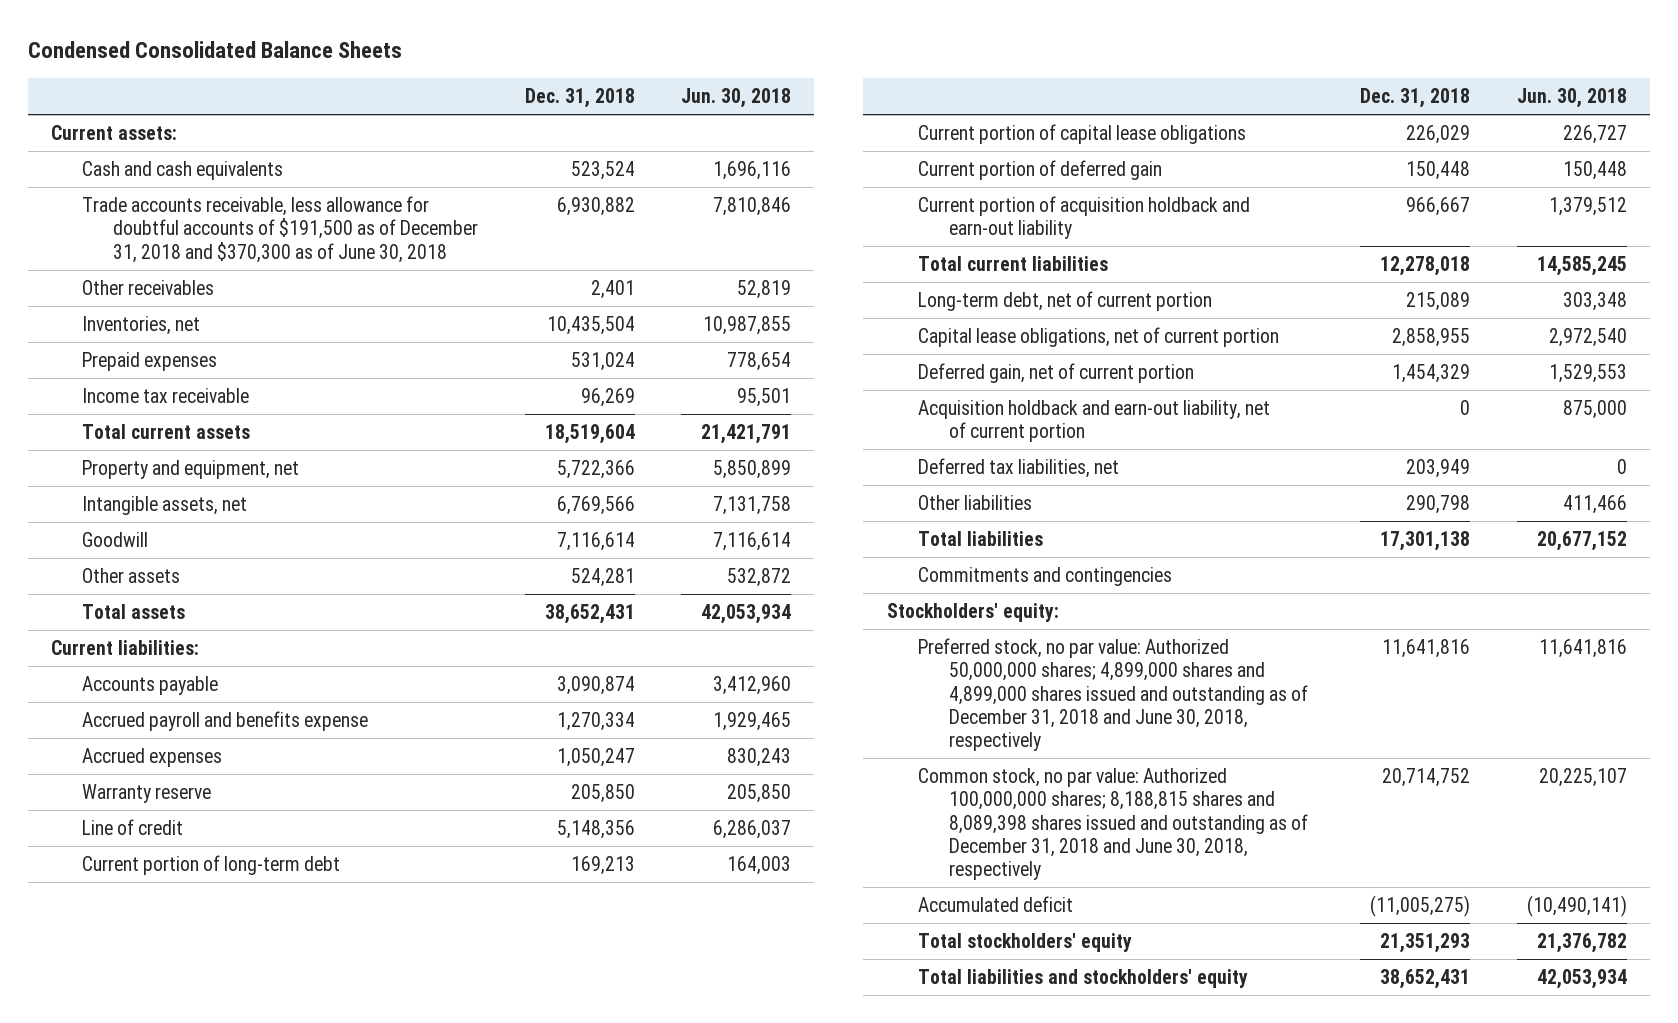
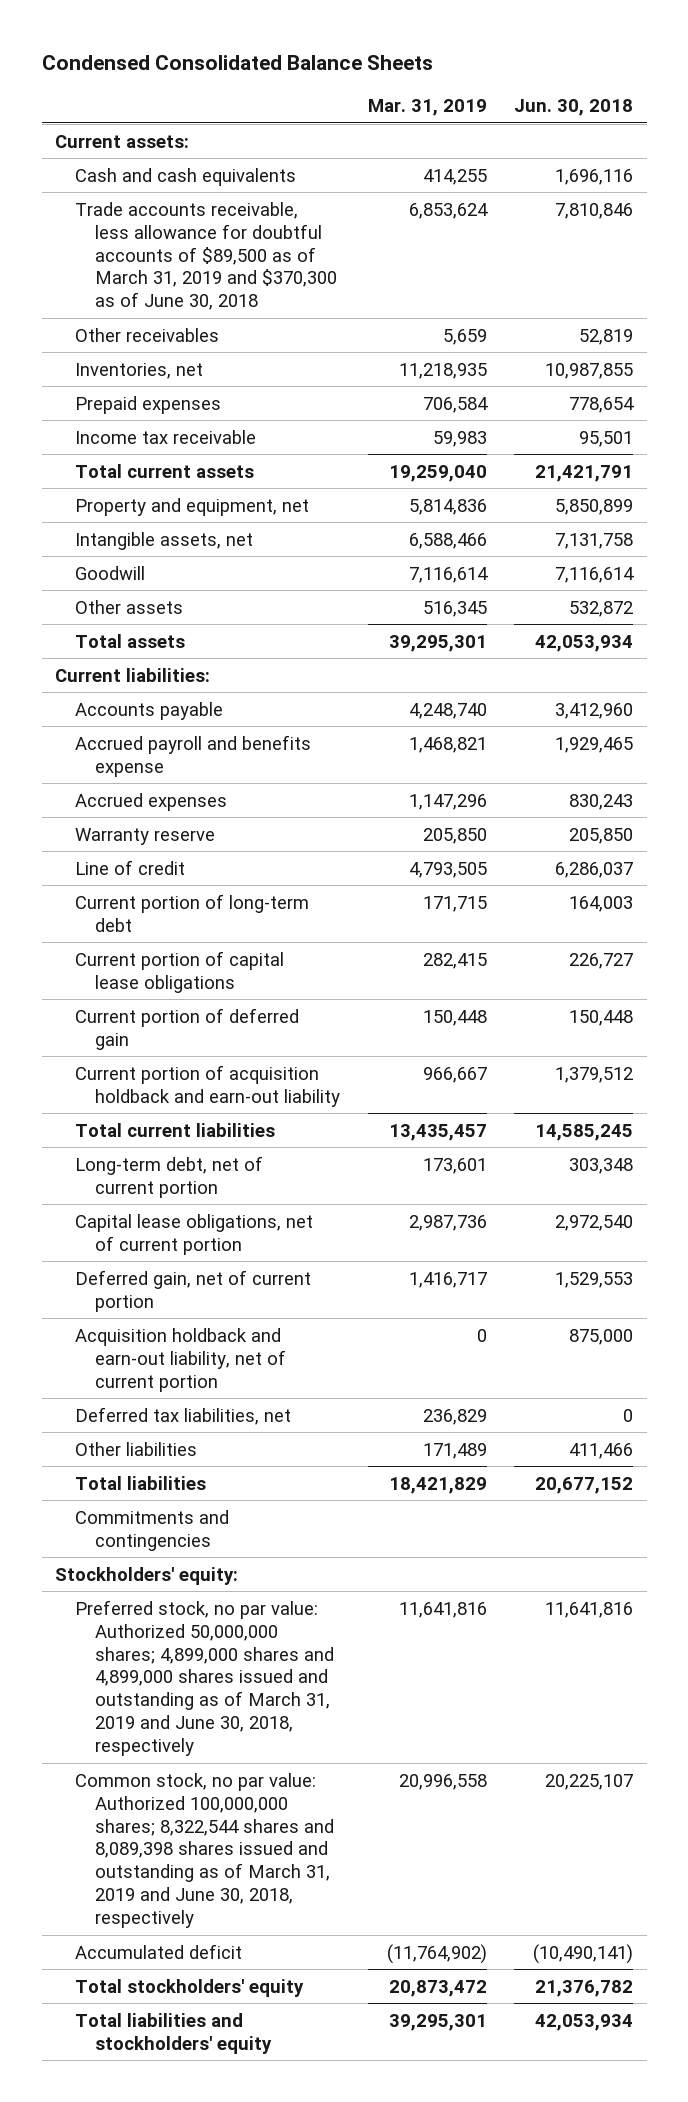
[524,87,635,108] Dec. 31, 2018 -> none
none -> [367,99,487,117] Mar. 31, 2019
[82,196,479,263] Trade accounts receivable, less allowance for doubtful accounts of $191,500 as of December 31, 2018 and $370,300 as of June 30, 2018 -> [75,201,338,311] Trade accounts receivable, less allowance for doubtful accounts of $89,500 as of March 31, 2019 and $370,300 as of June 30, 2018
[917,638,1308,752] Preferred stock, no par value: Authorized 50,000,000 shares; 4,899,000 shares and 4,899,000 shares issued and outstanding as of December 31, 2018 and June 30, 2018, respectively -> [75,1599,335,1757] Preferred stock, no par value: Authorized 50,000,000 shares; 4,899,000 shares and 4,899,000 shares issued and outstanding as of March 31, 2019 and June 30, 2018, respectively
[917,768,1308,881] Common stock, no par value: Authorized 100,000,000 shares; 8,188,815 shares and 8,089,398 shares issued and outstanding as of December 31, 2018 and June 30, 2018, respectively -> [75,1772,335,1929] Common stock, no par value: Authorized 100,000,000 shares; 8,322,544 shares and 8,089,398 shares issued and outstanding as of March 31, 2019 and June 30, 2018, respectively

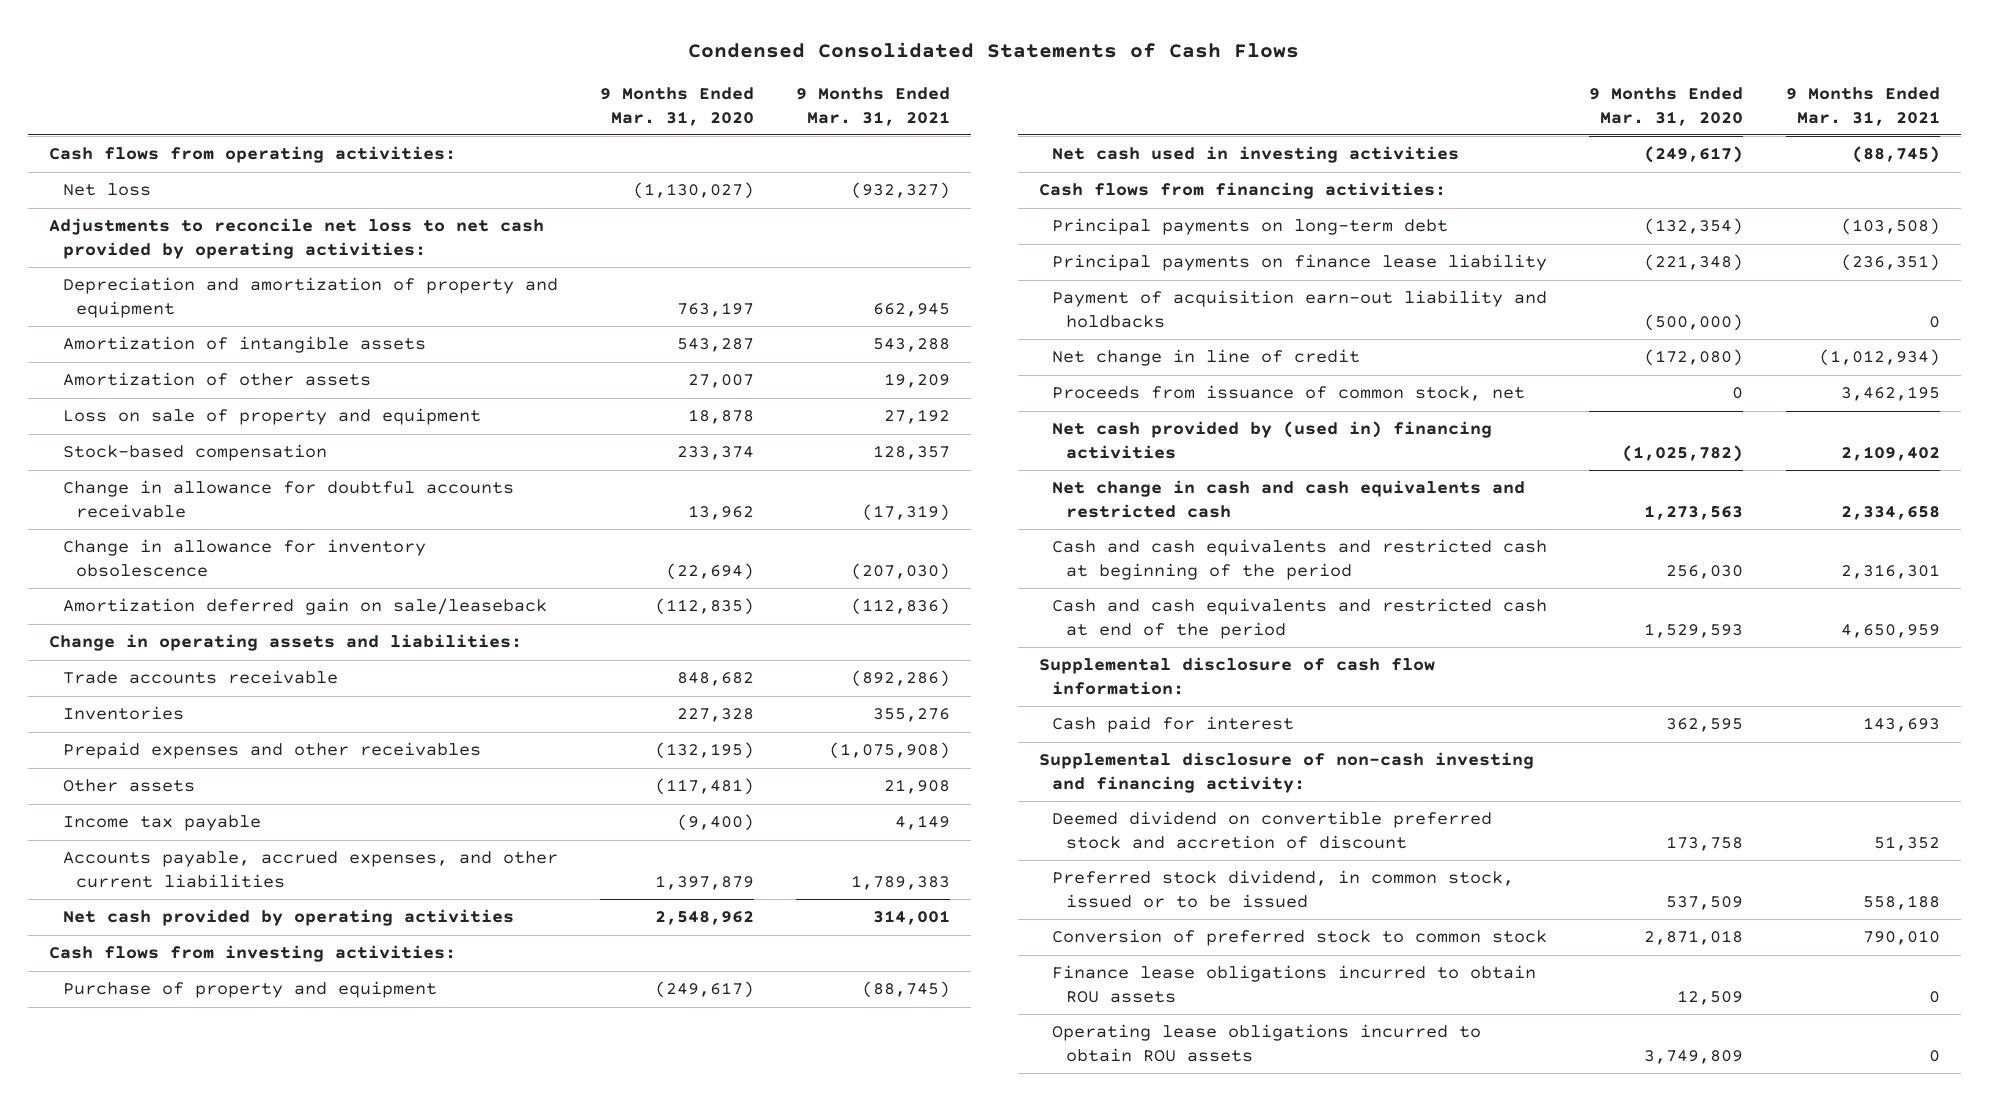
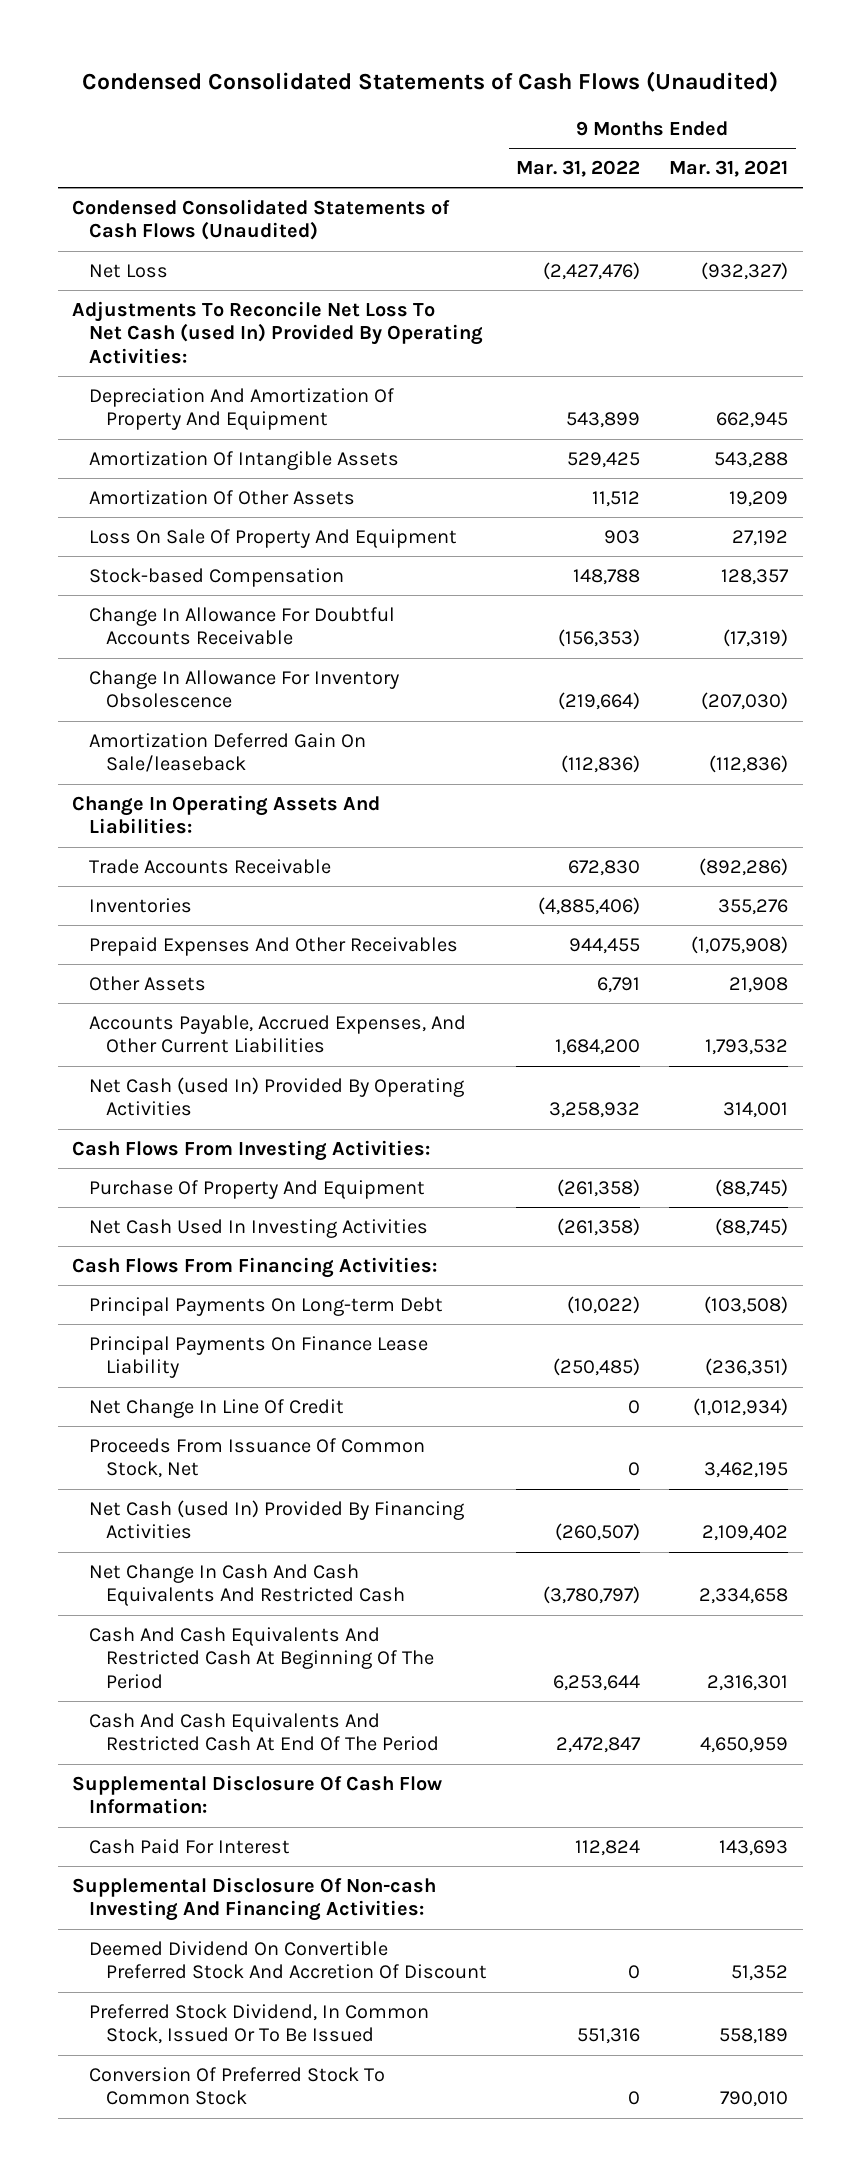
[688,41,1300,58] Condensed Consolidated Statements of Cash Flows -> [82,70,779,92] Condensed Consolidated Statements of Cash Flows (Unaudited)
[599,86,754,126] 9 Months Ended Mar. 31, 2020 -> none
none -> [516,160,641,178] Mar. 31, 2022
[49,146,457,164] Cash flows from operating activities: -> none
none -> [72,198,451,241] Condensed Consolidated Statements of Cash Flows (Unaudited)
[62,183,151,197] Net loss -> [89,263,169,278] Net Loss
[49,218,545,260] Adjustments to reconcile net loss to net cash provided by operating activities: -> [72,300,484,364] Adjustments To Reconcile Net Loss To Net Cash (used In) Provided By Operating Activities:
[62,277,558,319] Depreciation and amortization of property and equipment -> [89,387,395,431] Depreciation And Amortization Of Property And Equipment
[62,336,426,354] Amortization of intangible assets -> [89,450,400,470] Amortization Of Intangible Assets
[62,372,371,387] Amortization of other assets -> [89,489,356,505] Amortization Of Other Assets
[62,408,481,426] Loss on sale of property and equipment -> [89,528,458,548] Loss On Sale Of Property And Equipment
[62,444,327,462] Stock-based compensation -> [89,567,345,587] Stock-based Compensation
[62,480,514,519] Change in allowance for doubtful accounts receivable -> [89,606,396,646] Change In Allowance For Doubtful Accounts Receivable
[62,539,426,578] Change in allowance for inventory obsolescence -> [89,669,400,709] Change In Allowance For Inventory Obsolescence
[62,598,547,616] Amortization deferred gain on sale/leaseback -> [89,732,367,773] Amortization Deferred Gain On Sale/leaseback
[49,634,523,652] Change in operating assets and liabilities: -> [72,794,381,835] Change In Operating Assets And Liabilities:
[62,670,338,685] Trade accounts receivable -> [89,858,332,874] Trade Accounts Receivable
[62,815,261,832] Income tax payable -> none
[1052,290,1548,329] Payment of acquisition earn-out liability and holdbacks -> none
[1052,965,1537,1004] Finance lease obligations incurred to obtain ROU assets -> none
[1052,1024,1482,1063] Operating lease obligations incurred to obtain ROU assets -> none
[62,742,481,760] Prepaid expenses and other receivables -> [89,936,459,956] Prepaid Expenses And Other Receivables
[62,779,195,793] Other assets -> [89,975,207,991] Other Assets
[62,851,558,889] Accounts payable, accrued expenses, and other current liabilities -> [89,1014,467,1054] Accounts Payable, Accrued Expenses, And Other Current Liabilities
[850,875,950,891] 1,789,383 -> [705,1039,789,1056] 1,793,532
[62,909,514,927] Net cash provided by operating activities -> [89,1076,465,1117] Net Cash (used In) Provided By Operating Activities
[49,945,457,963] Cash flows from investing activities: -> [72,1139,431,1161] Cash Flows From Investing Activities:
[62,981,437,999] Purchase of property and equipment -> [89,1179,426,1199] Purchase Of Property And Equipment
[1052,146,1460,164] Net cash used in investing activities -> [89,1218,429,1238] Net Cash Used In Investing Activities
[1038,182,1446,200] Cash flows from financing activities: -> [72,1256,438,1278] Cash Flows From Financing Activities:
[1052,218,1449,236] Principal payments on long-term debt -> [89,1296,444,1316] Principal Payments On Long-term Debt
[1052,254,1548,272] Principal payments on finance lease liability -> [89,1335,429,1379] Principal Payments On Finance Lease Liability
[1052,349,1361,367] Net change in line of credit -> [89,1398,345,1418] Net Change In Line Of Credit
[1052,385,1526,402] Proceeds from issuance of common stock, net -> [89,1437,426,1479] Proceeds From Issuance Of Common Stock, Net
[1052,421,1493,460] Net cash provided by (used in) financing activities -> [89,1499,465,1540] Net Cash (used In) Provided By Financing Activities
[1052,480,1526,519] Net change in cash and cash equivalents and restricted cash -> [89,1563,405,1607] Net Change In Cash And Cash Equivalents And Restricted Cash
[1052,539,1548,581] Cash and cash equivalents and restricted cash at beginning of the period -> [89,1626,434,1689] Cash And Cash Equivalents And Restricted Cash At Beginning Of The Period
[1052,598,1548,640] Cash and cash equivalents and restricted cash at end of the period -> [89,1712,439,1752] Cash And Cash Equivalents And Restricted Cash At End Of The Period
[1038,657,1435,696] Supplemental disclosure of cash flow information: -> [72,1774,443,1815] Supplemental Disclosure Of Cash Flow Information:
[1052,716,1295,734] Cash paid for interest -> [89,1838,291,1854] Cash Paid For Interest
[1038,752,1534,794] Supplemental disclosure of non-cash investing and financing activity: -> [72,1876,437,1922] Supplemental Disclosure Of Non-cash Investing And Financing Activities:
[1052,811,1493,850] Deemed dividend on convertible preferred stock and accretion of discount -> [89,1940,487,1980] Deemed Dividend On Convertible Preferred Stock And Accretion Of Discount
[1052,870,1515,909] Preferred stock dividend, in common stock, issued or to be issued -> [89,2003,430,2045] Preferred Stock Dividend, In Common Stock, Issued Or To Be Issued
[1862,895,1940,911] 558,188 -> [719,2028,789,2045] 558,189
[1052,929,1548,947] Conversion of preferred stock to common stock -> [89,2066,386,2106] Conversion Of Preferred Stock To Common Stock

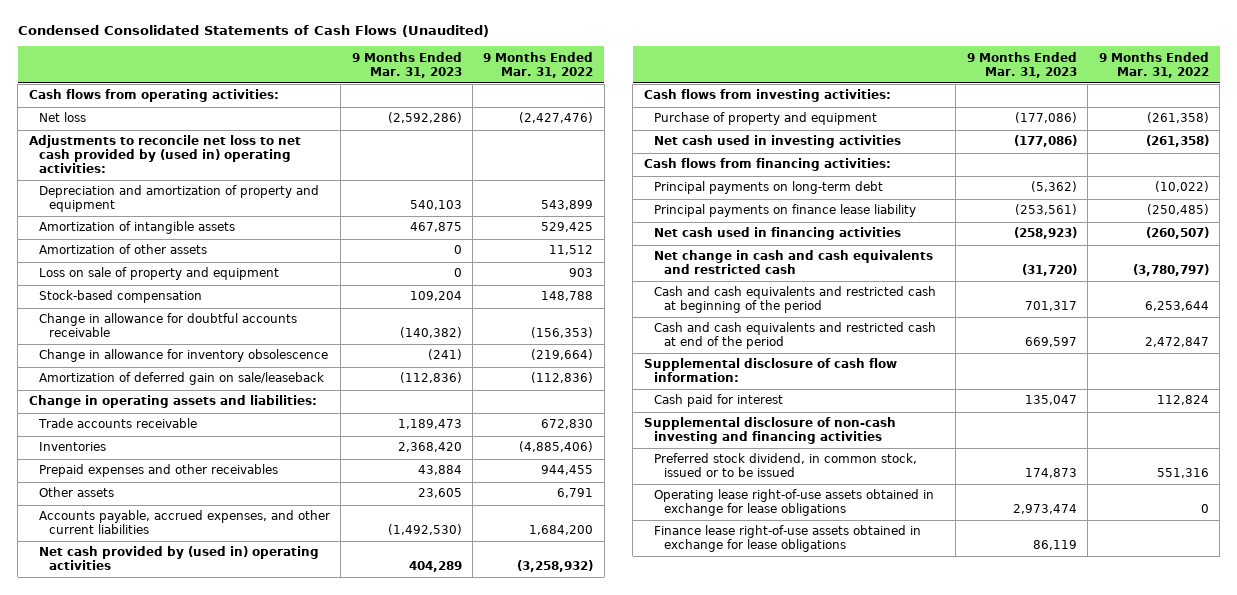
[669,160,789,178] Mar. 31, 2021 -> none
none -> [351,51,462,78] 9 Months Ended Mar. 31, 2023
[72,198,451,241] Condensed Consolidated Statements of Cash Flows (Unaudited) -> none
none -> [28,89,279,103] Cash flows from operating activities:
[89,263,169,278] Net Loss -> [38,112,86,123] Net loss
[72,300,484,364] Adjustments To Reconcile Net Loss To Net Cash (used In) Provided By Operating Activities: -> [28,135,301,173] Adjustments to reconcile net loss to net cash provided by (used in) operating activities:
[89,387,395,431] Depreciation And Amortization Of Property And Equipment -> [38,185,319,213] Depreciation and amortization of property and equipment
[89,450,400,470] Amortization Of Intangible Assets -> [38,221,235,235] Amortization of intangible assets
[89,489,356,505] Amortization Of Other Assets -> [38,244,207,255] Amortization of other assets
[89,528,458,548] Loss On Sale Of Property And Equipment -> [38,267,279,281] Loss on sale of property and equipment
[89,567,345,587] Stock-based Compensation -> [38,290,202,304] Stock-based compensation
[89,606,396,646] Change In Allowance For Doubtful Accounts Receivable -> [38,313,297,338] Change in allowance for doubtful accounts receivable
[89,669,400,709] Change In Allowance For Inventory Obsolescence -> [38,349,328,363] Change in allowance for inventory obsolescence
[89,732,367,773] Amortization Deferred Gain On Sale/leaseback -> [38,372,324,386] Amortization of deferred gain on sale/leaseback
[72,794,381,835] Change In Operating Assets And Liabilities: -> [28,395,317,409] Change in operating assets and liabilities:
[89,858,332,874] Trade Accounts Receivable -> [37,418,197,429] Trade accounts receivable
[89,1398,345,1418] Net Change In Line Of Credit -> none
[89,1437,426,1479] Proceeds From Issuance Of Common Stock, Net -> none
[89,1940,487,1980] Deemed Dividend On Convertible Preferred Stock And Accretion Of Discount -> none
[89,2066,386,2106] Conversion Of Preferred Stock To Common Stock -> none
[89,936,459,956] Prepaid Expenses And Other Receivables -> [38,464,278,478] Prepaid expenses and other receivables
[89,975,207,991] Other Assets -> [38,487,114,498] Other assets
[89,1014,467,1054] Accounts Payable, Accrued Expenses, And Other Current Liabilities -> [38,510,330,535] Accounts payable, accrued expenses, and other current liabilities
[89,1076,465,1117] Net Cash (used In) Provided By Operating Activities -> [38,546,319,571] Net cash provided by (used in) operating activities
[549,1102,641,1119] 3,258,932 -> [517,560,594,573] (3,258,932)
[72,1139,431,1161] Cash Flows From Investing Activities: -> [643,89,891,103] Cash flows from investing activities:
[89,1179,426,1199] Purchase Of Property And Equipment -> [653,112,877,126] Purchase of property and equipment
[89,1218,429,1238] Net Cash Used In Investing Activities -> [653,135,901,149] Net cash used in investing activities
[72,1256,438,1278] Cash Flows From Financing Activities: -> [643,158,891,172] Cash flows from financing activities:
[89,1296,444,1316] Principal Payments On Long-term Debt -> [653,181,883,195] Principal payments on long-term debt
[89,1335,429,1379] Principal Payments On Finance Lease Liability -> [653,204,916,218] Principal payments on finance lease liability
[89,1499,465,1540] Net Cash (used In) Provided By Financing Activities -> [653,227,901,241] Net cash used in financing activities
[89,1563,405,1607] Net Change In Cash And Cash Equivalents And Restricted Cash -> [653,250,933,275] Net change in cash and cash equivalents and restricted cash
[89,1626,434,1689] Cash And Cash Equivalents And Restricted Cash At Beginning Of The Period -> [653,286,936,314] Cash and cash equivalents and restricted cash at beginning of the period
[89,1712,439,1752] Cash And Cash Equivalents And Restricted Cash At End Of The Period -> [653,322,936,350] Cash and cash equivalents and restricted cash at end of the period
[72,1774,443,1815] Supplemental Disclosure Of Cash Flow Information: -> [643,358,897,383] Supplemental disclosure of cash flow information:
[89,1838,291,1854] Cash Paid For Interest -> [653,394,783,408] Cash paid for interest
[72,1876,437,1922] Supplemental Disclosure Of Non-cash Investing And Financing Activities: -> [643,417,896,445] Supplemental disclosure of non-cash investing and financing activities
[89,2003,430,2045] Preferred Stock Dividend, In Common Stock, Issued Or To Be Issued -> [653,453,917,478] Preferred stock dividend, in common stock, issued or to be issued
none -> [653,489,934,517] Operating lease right-of-use assets obtained in exchange for lease obligations
none -> [653,525,921,553] Finance lease right-of-use assets obtained in exchange for lease obligations

